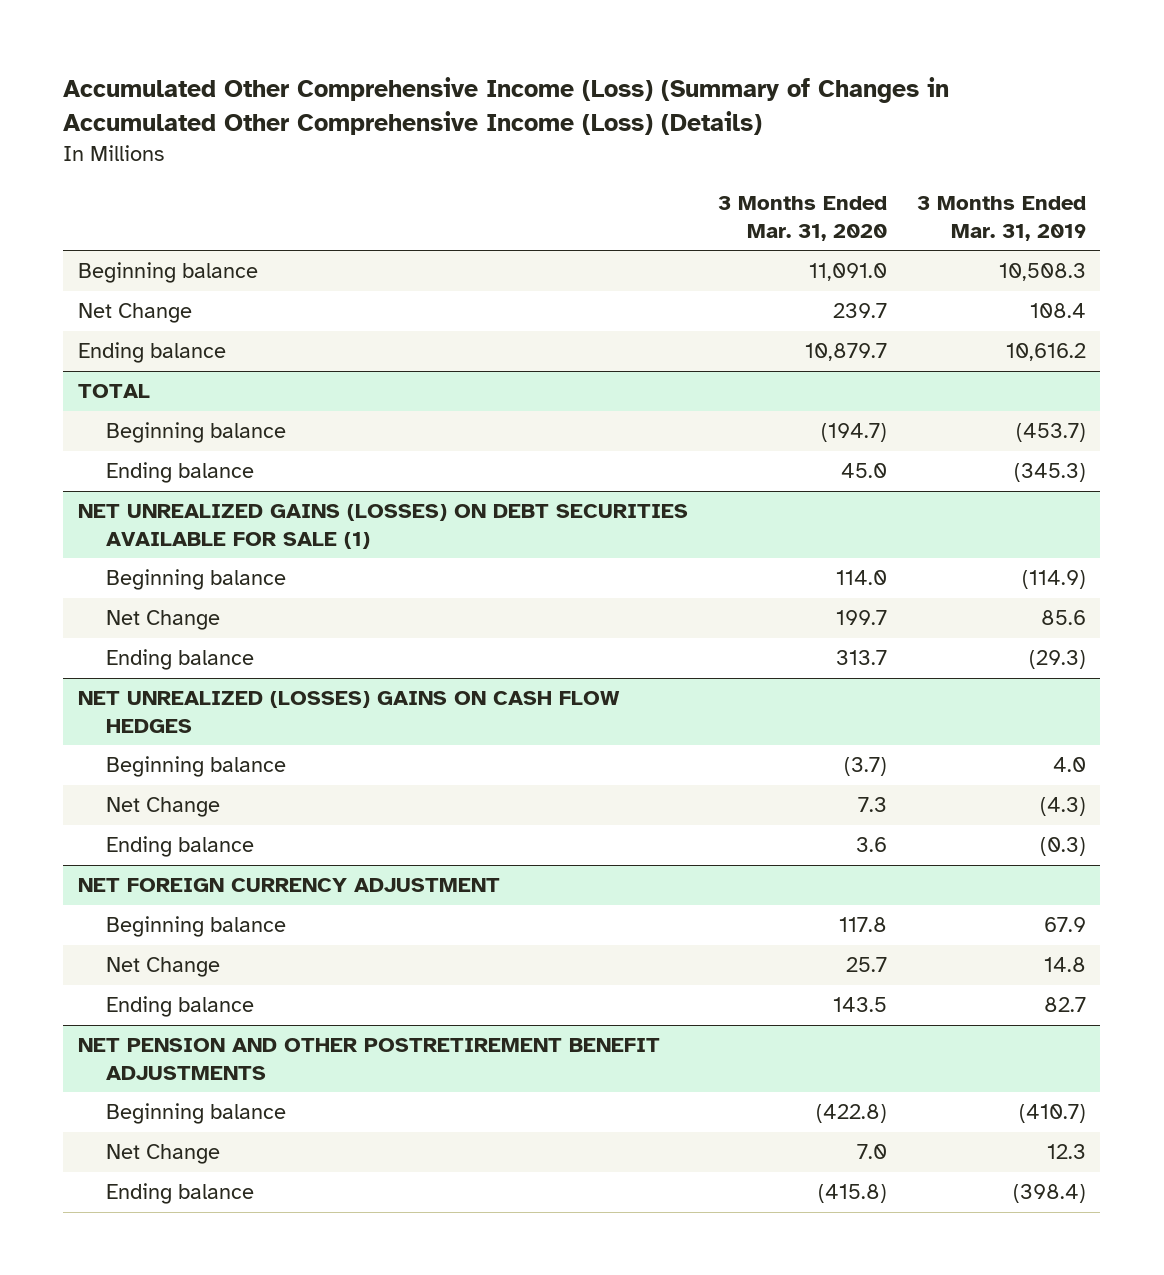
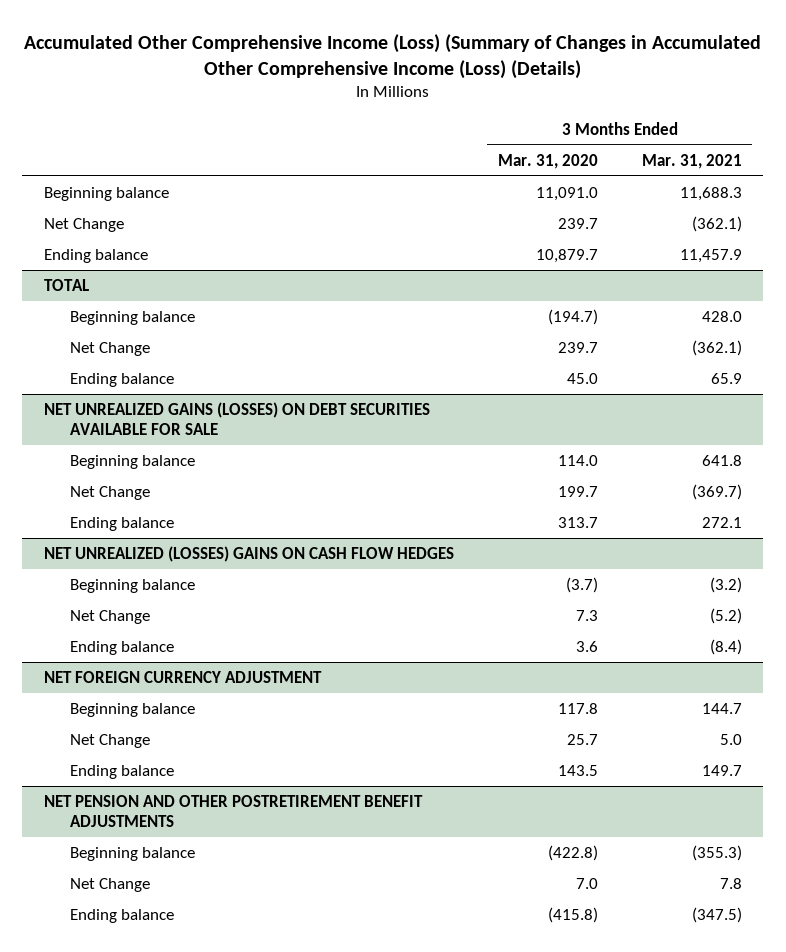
[916,196,1086,241] 3 Months Ended Mar. 31, 2019 -> none
none -> [641,153,742,169] Mar. 31, 2021
none -> [69,341,150,356] Net Change
[78,504,689,549] NET UNREALIZED GAINS (LOSSES) ON DEBT SECURITIES AVAILABLE FOR SALE (1) -> [44,401,431,436] NET UNREALIZED GAINS (LOSSES) ON DEBT SECURITIES AVAILABLE FOR SALE

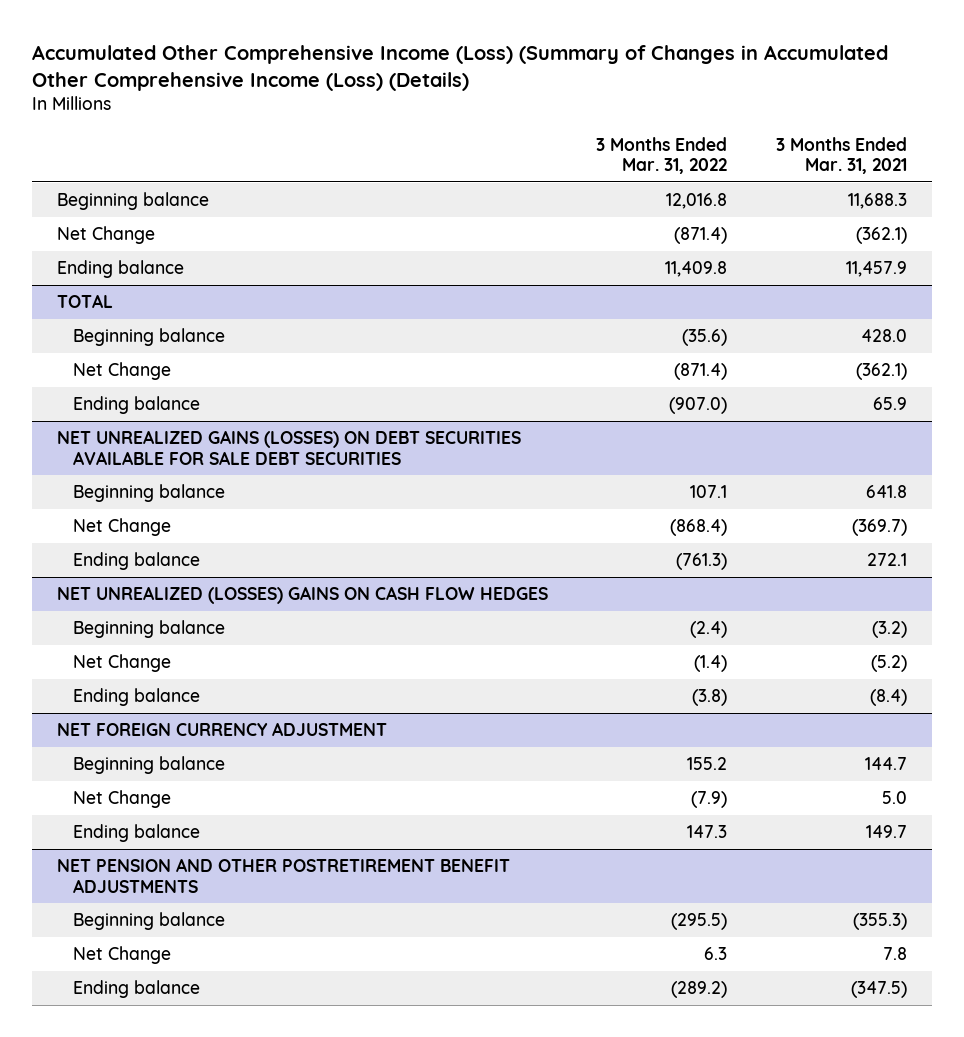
[497,153,598,169] Mar. 31, 2020 -> none
none -> [596,136,728,175] 3 Months Ended Mar. 31, 2022
[44,401,431,436] NET UNREALIZED GAINS (LOSSES) ON DEBT SECURITIES AVAILABLE FOR SALE -> [56,430,521,465] NET UNREALIZED GAINS (LOSSES) ON DEBT SECURITIES AVAILABLE FOR SALE DEBT SECURITIES

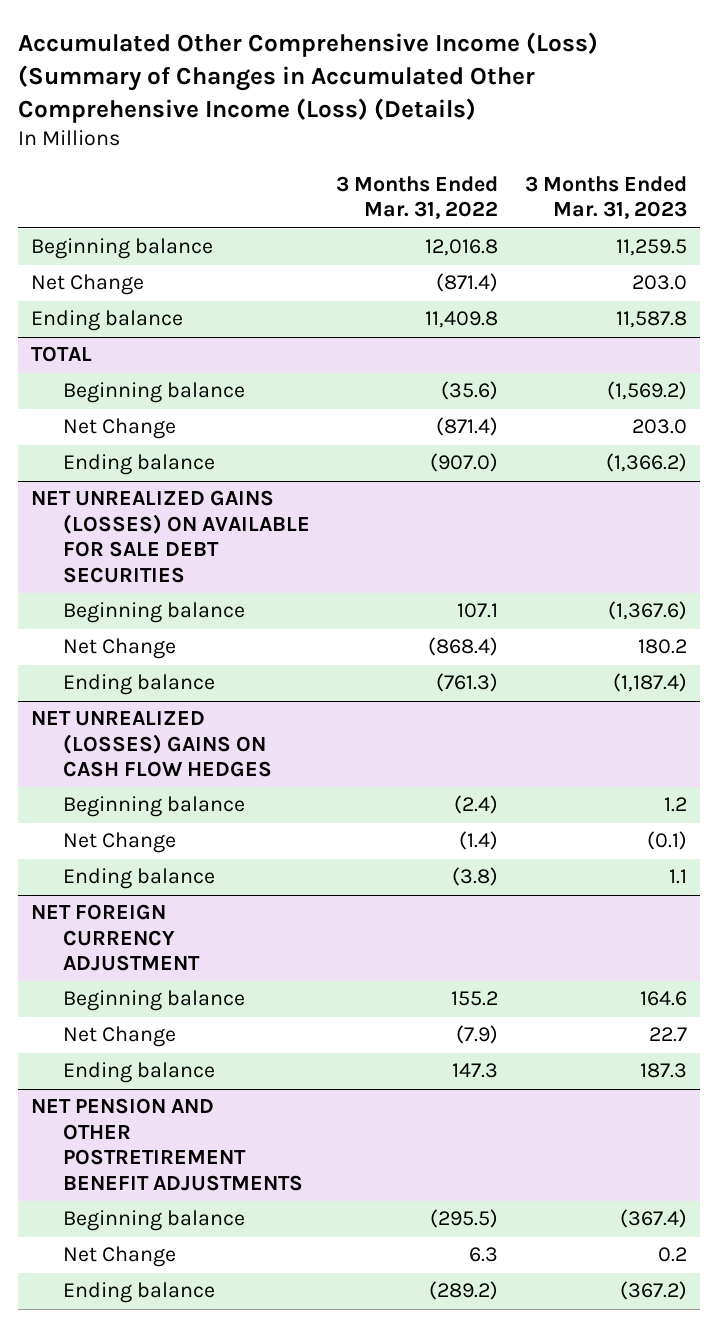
[776,136,908,175] 3 Months Ended Mar. 31, 2021 -> none
none -> [524,176,687,220] 3 Months Ended Mar. 31, 2023
[56,430,521,465] NET UNREALIZED GAINS (LOSSES) ON DEBT SECURITIES AVAILABLE FOR SALE DEBT SECURITIES -> [30,490,311,583] NET UNREALIZED GAINS (LOSSES) ON AVAILABLE FOR SALE DEBT SECURITIES

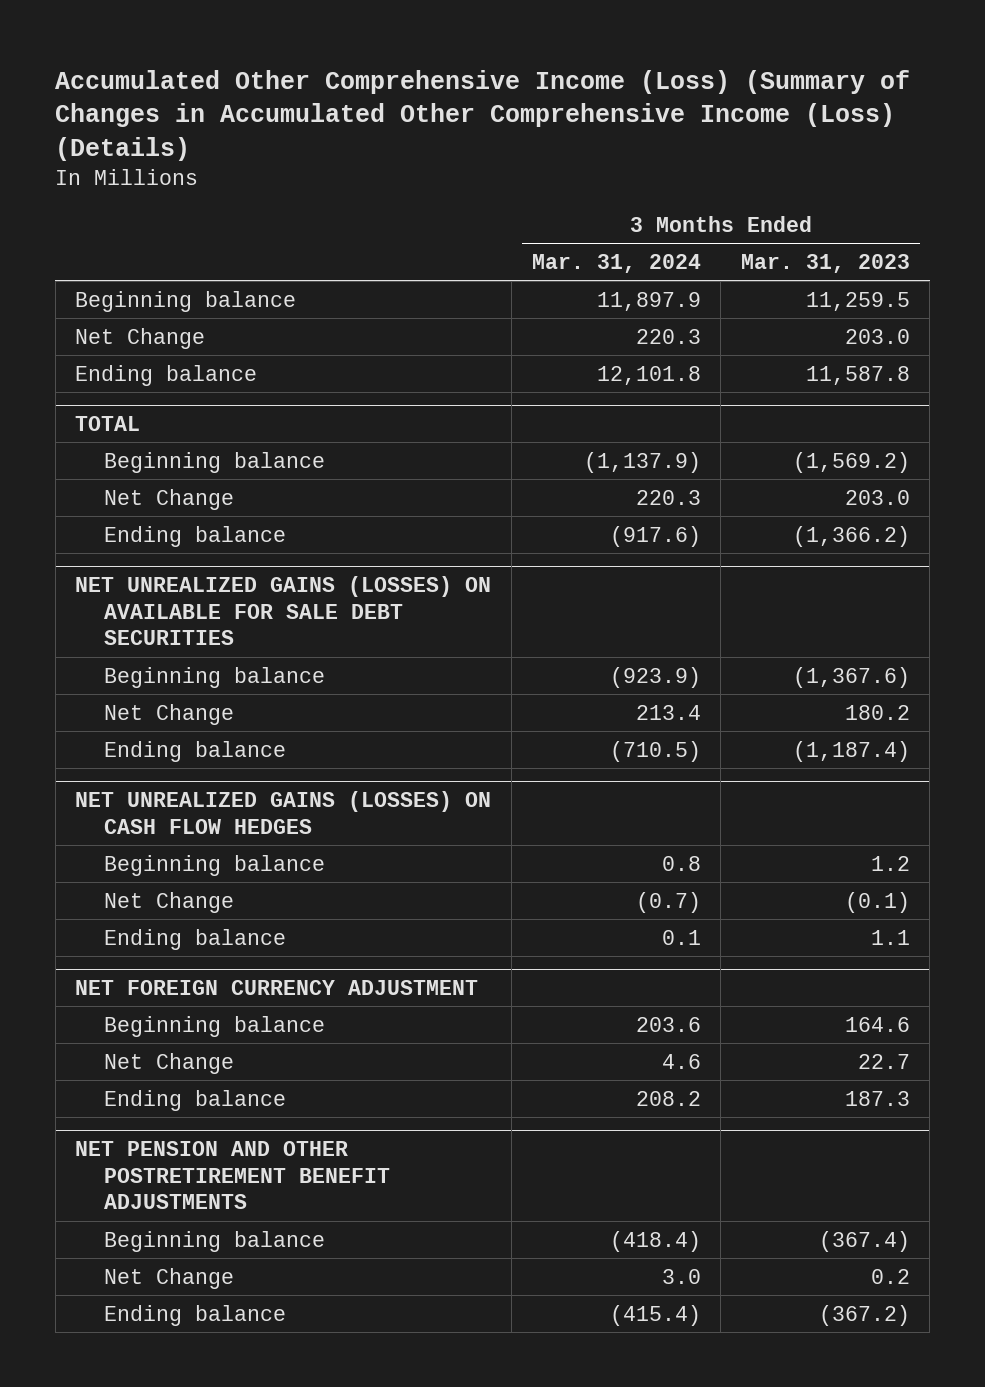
[336,176,499,220] 3 Months Ended Mar. 31, 2022 -> none
none -> [531,253,701,273] Mar. 31, 2024
[30,711,273,778] NET UNREALIZED (LOSSES) GAINS ON CASH FLOW HEDGES -> [75,790,492,834] NET UNREALIZED GAINS (LOSSES) ON CASH FLOW HEDGES

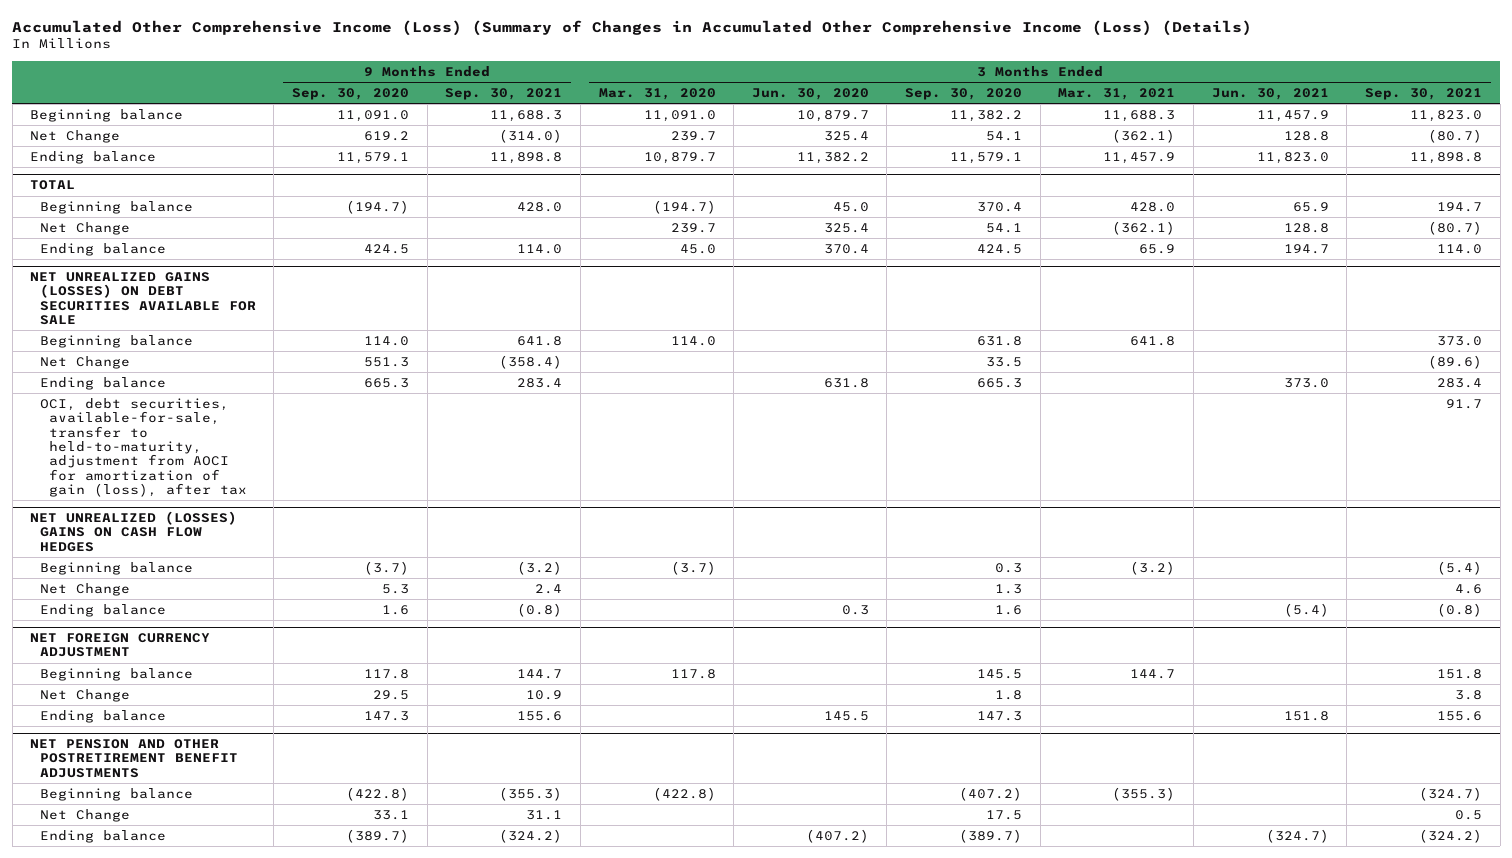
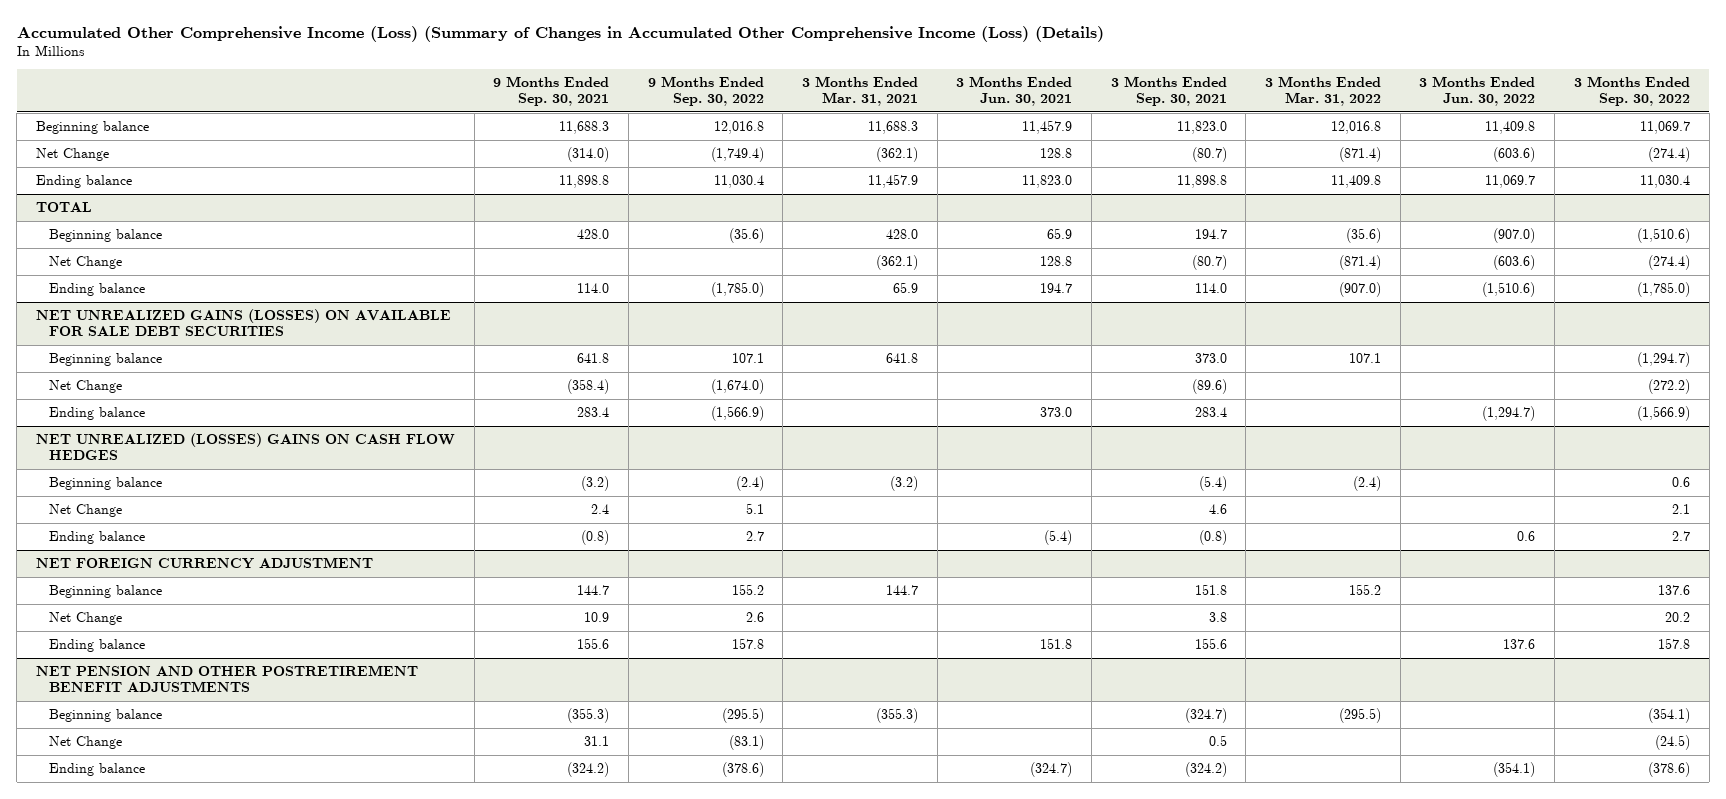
[291,88,409,101] Sep. 30, 2020 -> none
[598,88,716,101] Mar. 31, 2020 -> none
[751,88,869,101] Jun. 30, 2020 -> none
[905,88,1023,101] Sep. 30, 2020 -> none
none -> [647,76,764,107] 9 Months Ended Sep. 30, 2022
none -> [1265,76,1382,107] 3 Months Ended Mar. 31, 2022
none -> [1419,76,1536,107] 3 Months Ended Jun. 30, 2022
none -> [1573,76,1690,107] 3 Months Ended Sep. 30, 2022
[30,272,256,326] NET UNREALIZED GAINS (LOSSES) ON DEBT SECURITIES AVAILABLE FOR SALE -> [35,308,451,337] NET UNREALIZED GAINS (LOSSES) ON AVAILABLE FOR SALE DEBT SECURITIES
[39,398,247,497] OCI, debt securities, available-for-sale, transfer to held-to-maturity, adjustment from AOCI for amortization of gain (loss), after tax -> none

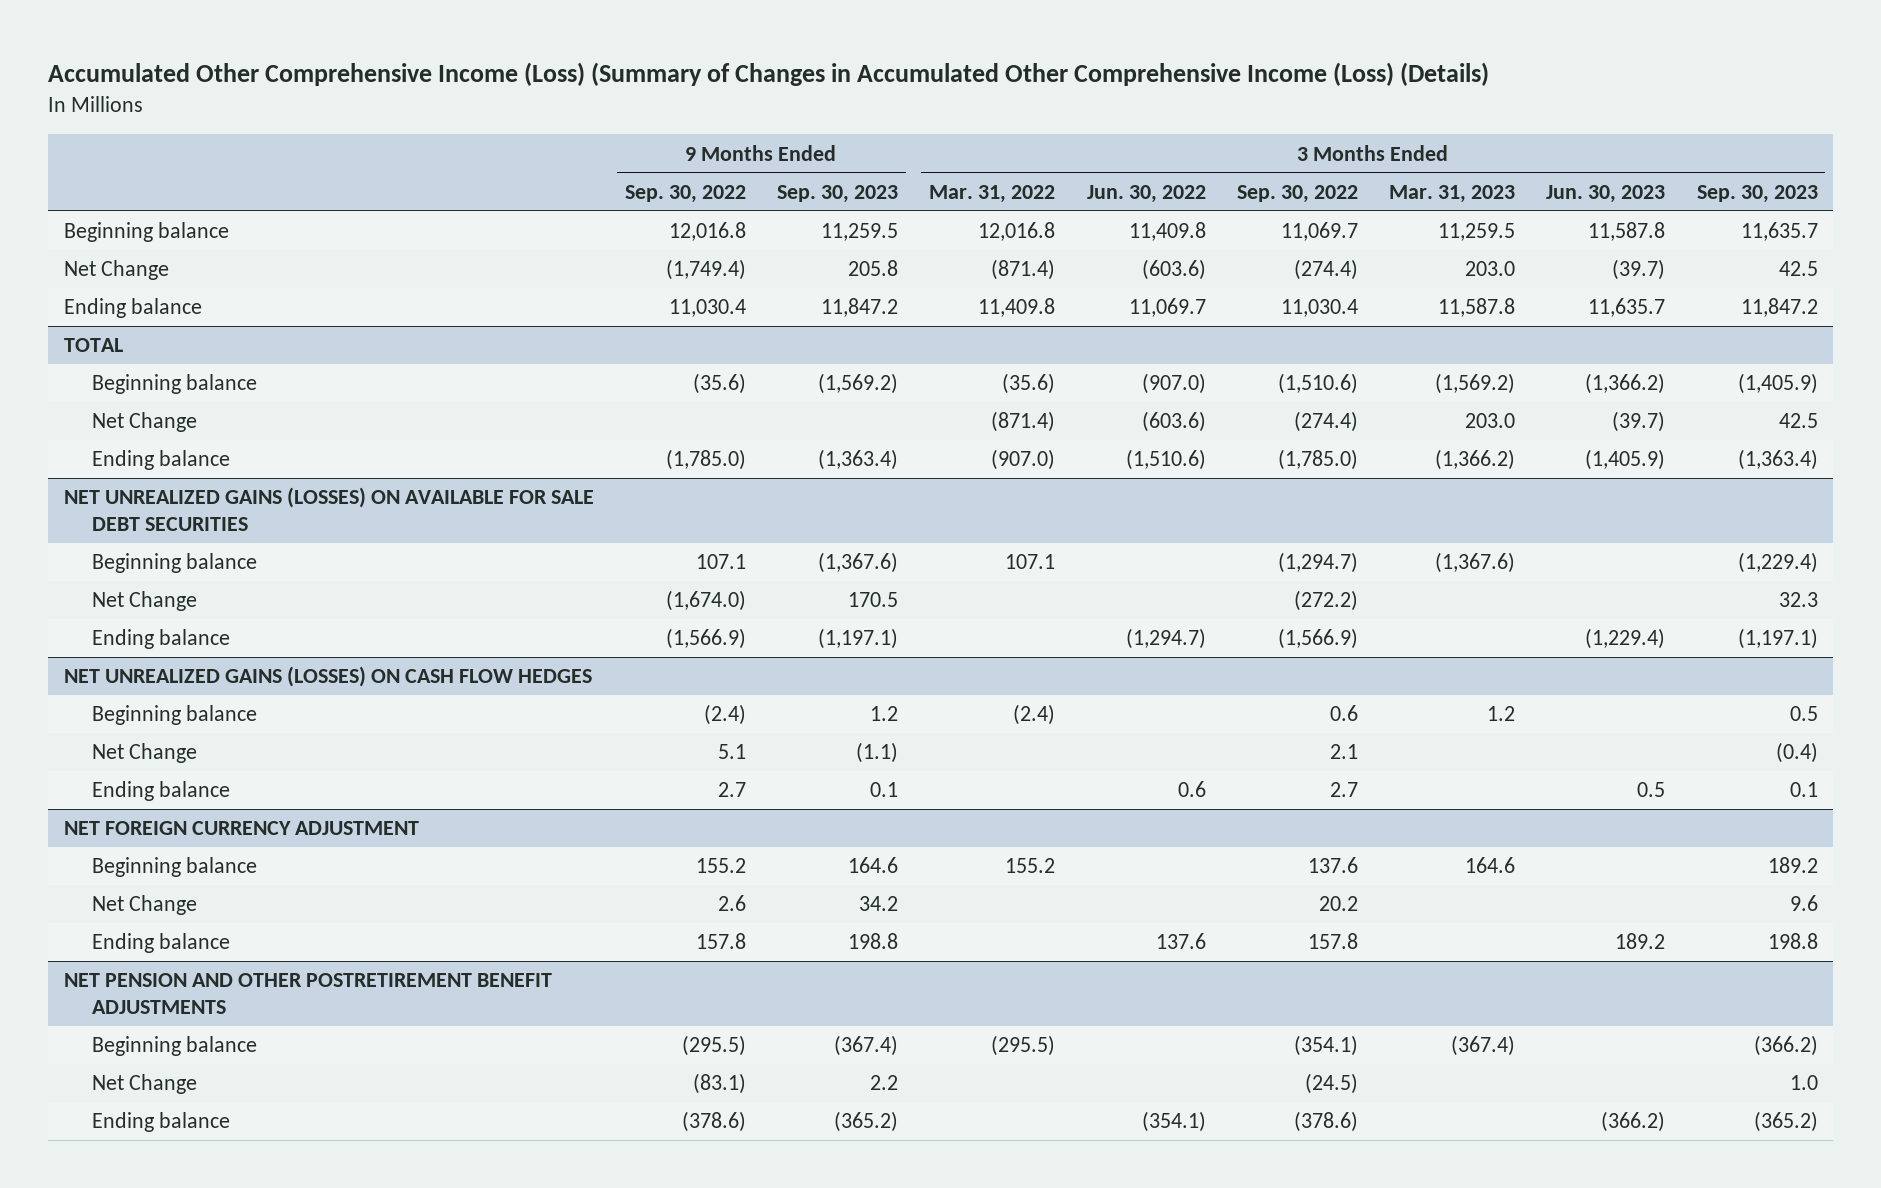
[493,76,610,107] 9 Months Ended Sep. 30, 2021 -> none
[802,76,919,107] 3 Months Ended Mar. 31, 2021 -> none
[956,76,1073,107] 3 Months Ended Jun. 30, 2021 -> none
[1110,76,1227,107] 3 Months Ended Sep. 30, 2021 -> none
none -> [777,184,899,203] Sep. 30, 2023
none -> [1389,184,1516,203] Mar. 31, 2023
none -> [1546,184,1666,203] Jun. 30, 2023
none -> [1696,184,1818,203] Sep. 30, 2023
[35,432,455,461] NET UNREALIZED (LOSSES) GAINS ON CASH FLOW HEDGES -> [63,666,592,688] NET UNREALIZED GAINS (LOSSES) ON CASH FLOW HEDGES

